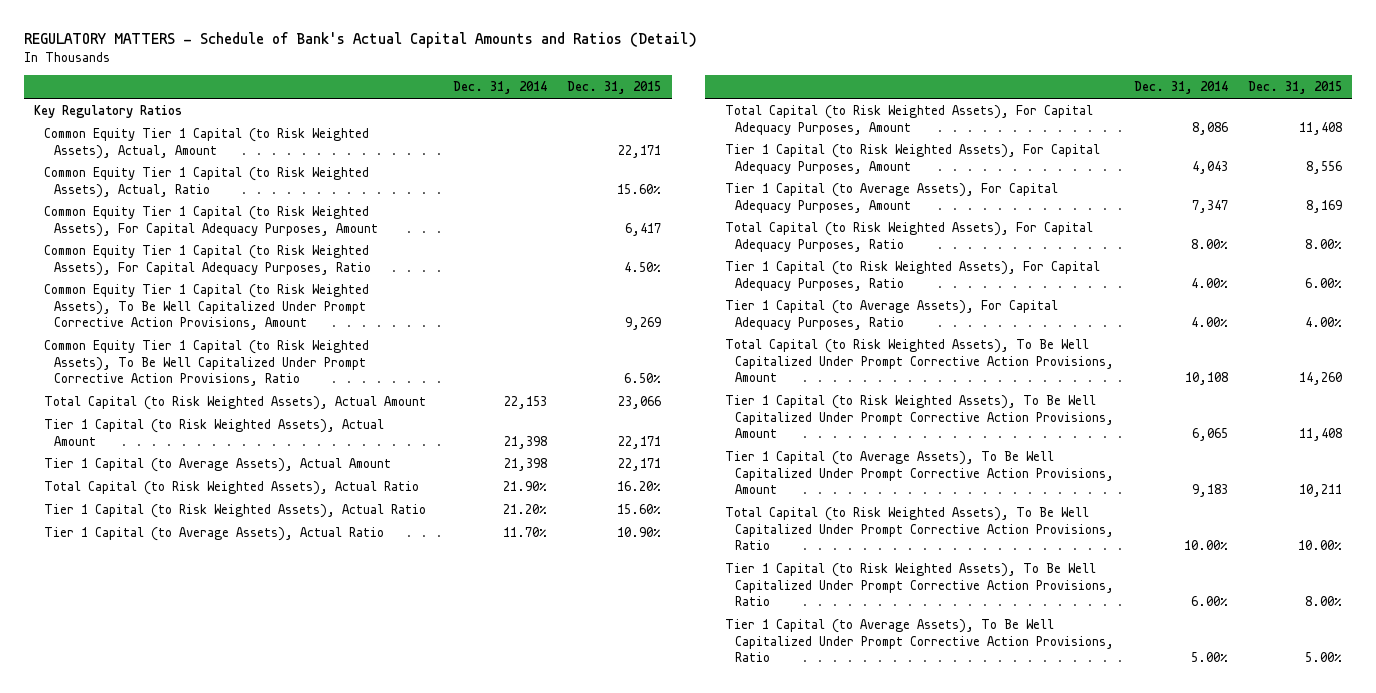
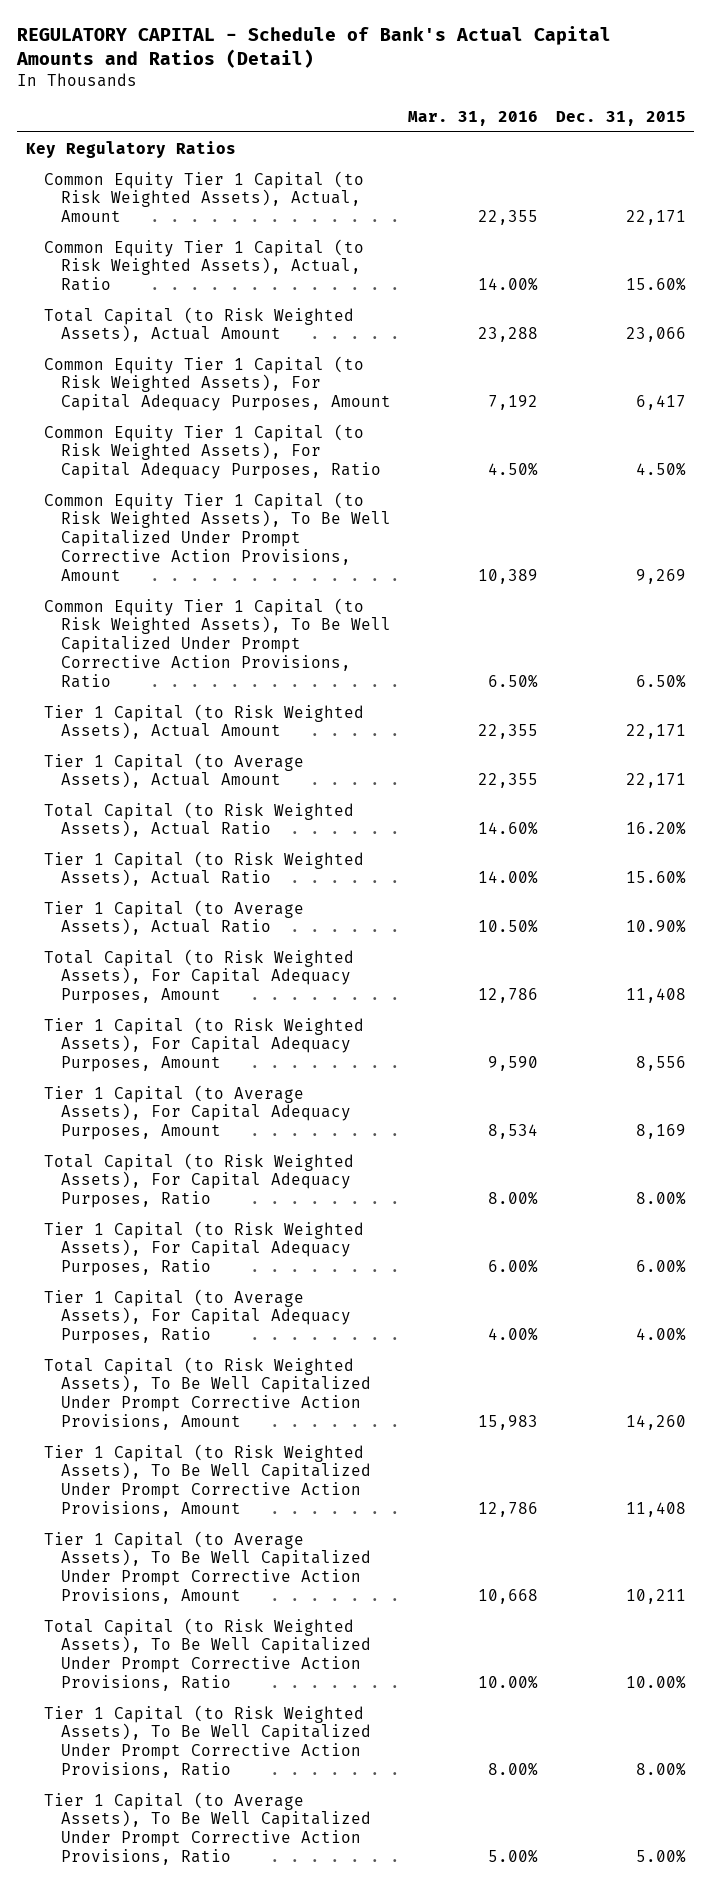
[23,32,697,49] REGULATORY MATTERS - Schedule of Bank's Actual Capital Amounts and Ratios (Detail) -> [16,26,612,68] REGULATORY CAPITAL - Schedule of Bank's Actual Capital Amounts and Ratios (Detail)
[453,81,548,95] Dec. 31, 2014 -> none
none -> [408,110,539,126] Mar. 31, 2016
[43,395,426,410] Total Capital (to Risk Weighted Assets), Actual Amount -> [43,306,354,343] Total Capital (to Risk Weighted Assets), Actual Amount

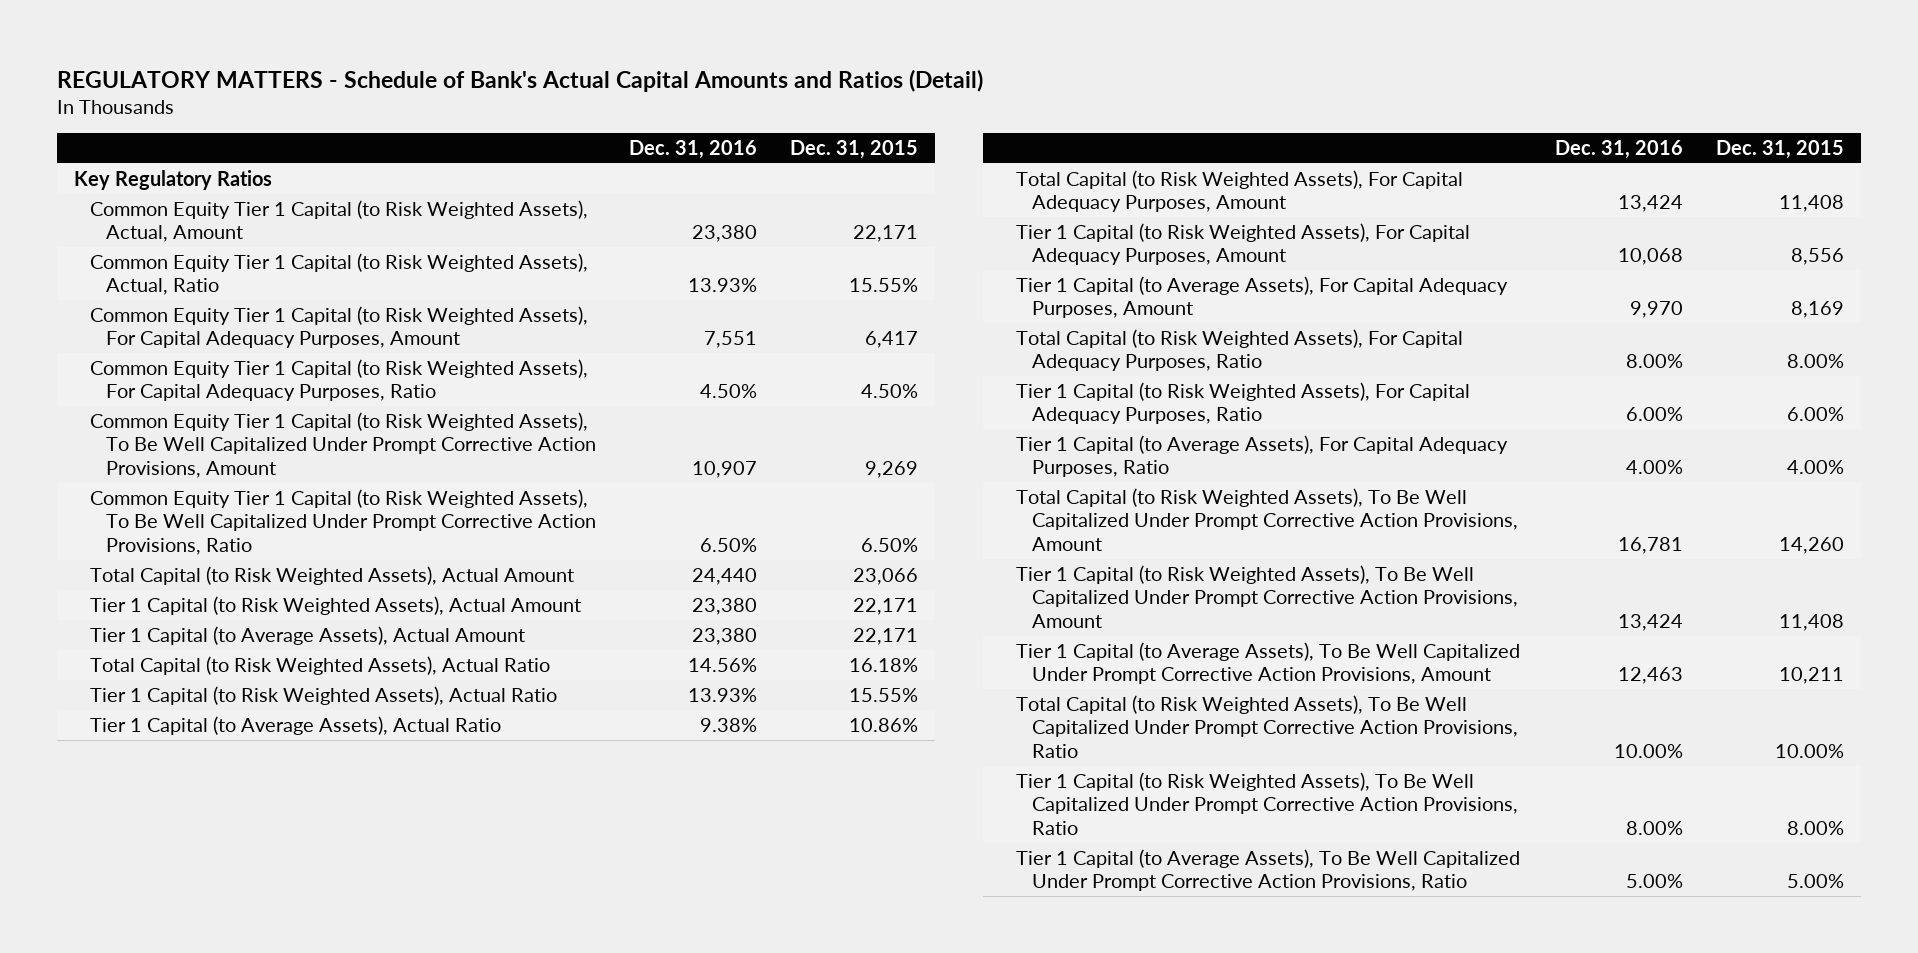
[16,26,612,68] REGULATORY CAPITAL - Schedule of Bank's Actual Capital Amounts and Ratios (Detail) -> [57,68,984,92] REGULATORY MATTERS - Schedule of Bank's Actual Capital Amounts and Ratios (Detail)
[408,110,539,126] Mar. 31, 2016 -> none
none -> [628,140,757,160] Dec. 31, 2016
[625,277,686,292] 15.60% -> [849,278,919,293] 15.55%
[43,306,354,343] Total Capital (to Risk Weighted Assets), Actual Amount -> [89,565,574,585] Total Capital (to Risk Weighted Assets), Actual Amount
[625,821,686,836] 16.20% -> [849,657,919,672] 16.18%
[625,870,686,885] 15.60% -> [849,687,919,702] 15.55%
[625,919,686,934] 10.90% -> [849,717,919,732] 10.86%

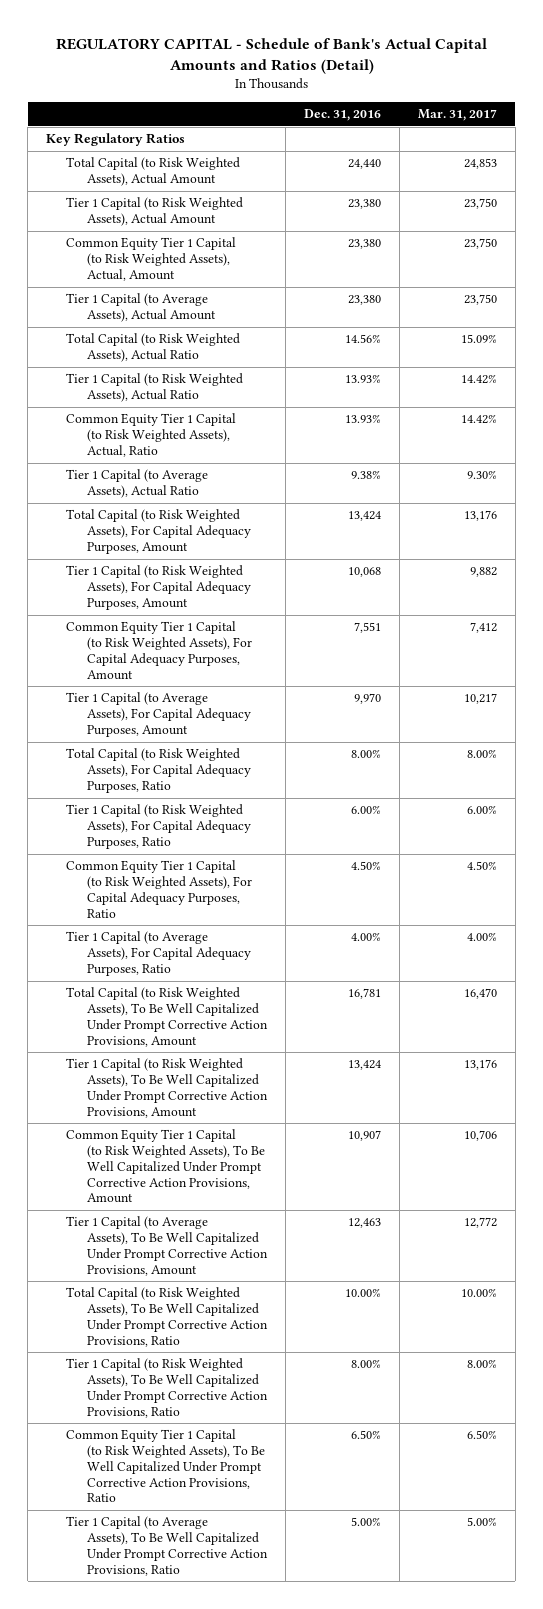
[57,68,984,92] REGULATORY MATTERS - Schedule of Bank's Actual Capital Amounts and Ratios (Detail) -> [55,37,487,74] REGULATORY CAPITAL - Schedule of Bank's Actual Capital Amounts and Ratios (Detail)
[790,140,919,160] Dec. 31, 2015 -> none
none -> [417,109,497,122] Mar. 31, 2017
[89,199,588,243] Common Equity Tier 1 Capital (to Risk Weighted Assets), Actual, Amount -> [66,237,237,281] Common Equity Tier 1 Capital (to Risk Weighted Assets), Actual, Amount
[89,252,588,296] Common Equity Tier 1 Capital (to Risk Weighted Assets), Actual, Ratio -> [66,413,237,457] Common Equity Tier 1 Capital (to Risk Weighted Assets), Actual, Ratio
[89,305,588,349] Common Equity Tier 1 Capital (to Risk Weighted Assets), For Capital Adequacy Purposes, Amount -> [66,621,252,680] Common Equity Tier 1 Capital (to Risk Weighted Assets), For Capital Adequacy Purposes, Amount
[89,358,588,402] Common Equity Tier 1 Capital (to Risk Weighted Assets), For Capital Adequacy Purposes, Ratio -> [66,860,252,918] Common Equity Tier 1 Capital (to Risk Weighted Assets), For Capital Adequacy Purposes, Ratio
[89,411,596,479] Common Equity Tier 1 Capital (to Risk Weighted Assets), To Be Well Capitalized Under Prompt Corrective Action Provisions, Amount -> [66,1129,265,1204] Common Equity Tier 1 Capital (to Risk Weighted Assets), To Be Well Capitalized Under Prompt Corrective Action Provisions, Amount
[89,488,596,556] Common Equity Tier 1 Capital (to Risk Weighted Assets), To Be Well Capitalized Under Prompt Corrective Action Provisions, Ratio -> [66,1429,265,1503] Common Equity Tier 1 Capital (to Risk Weighted Assets), To Be Well Capitalized Under Prompt Corrective Action Provisions, Ratio

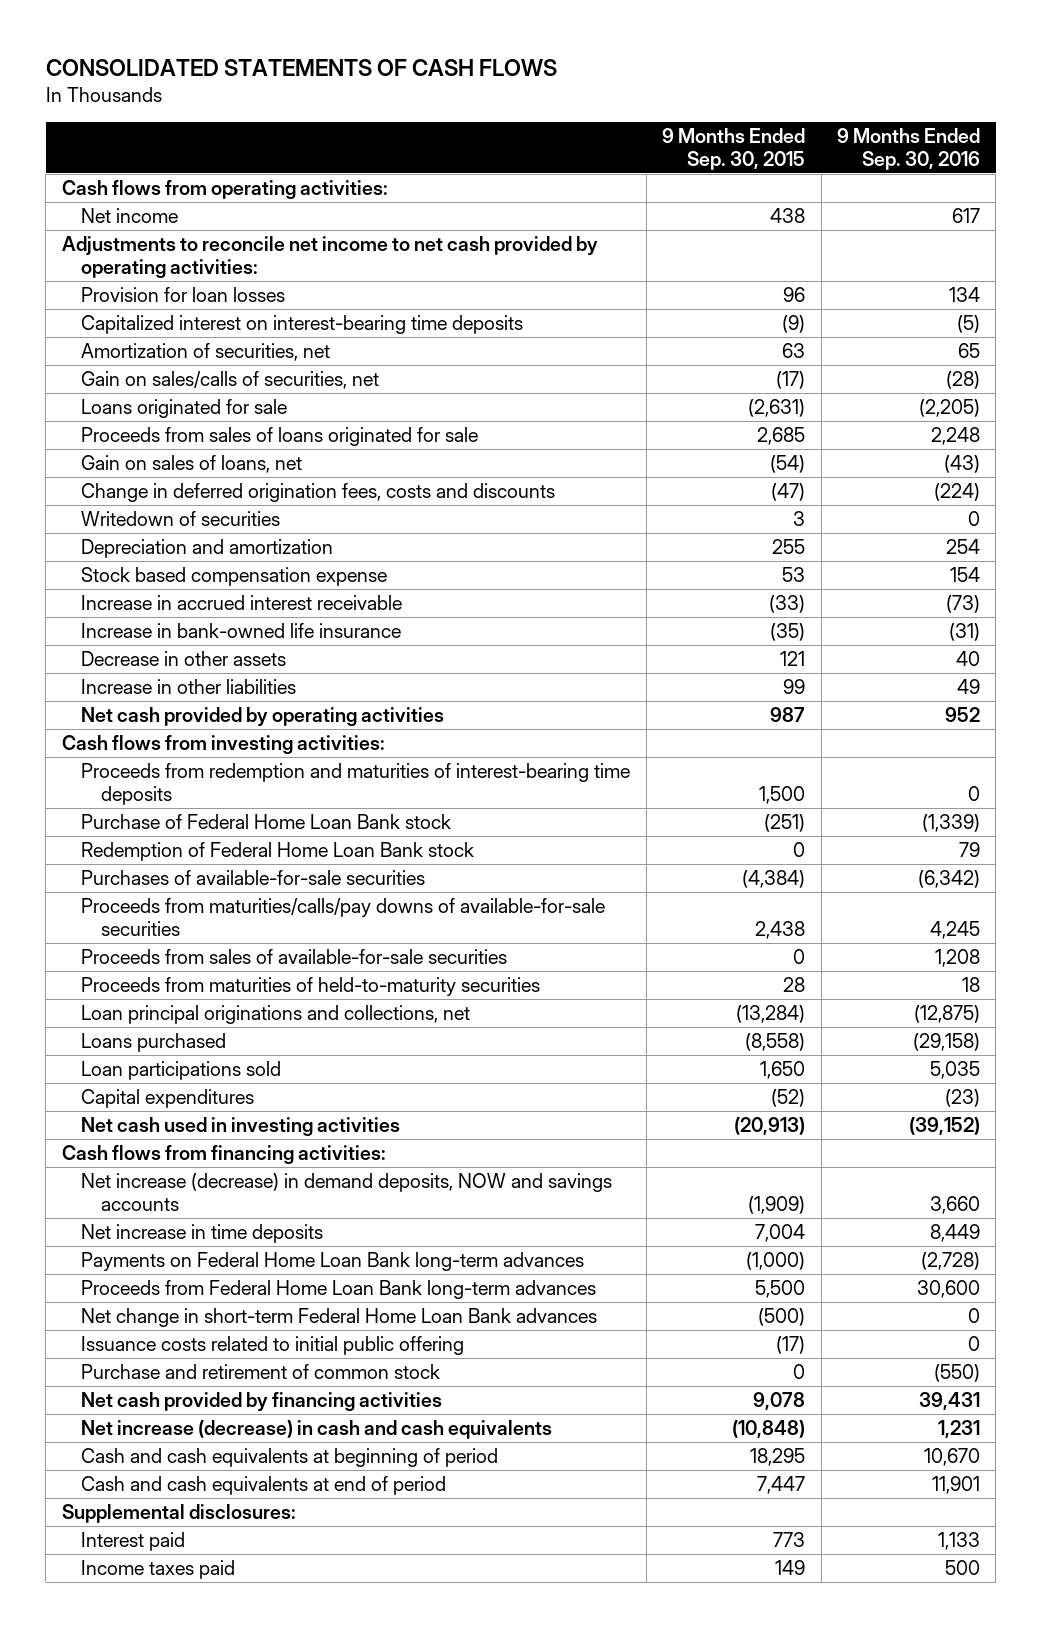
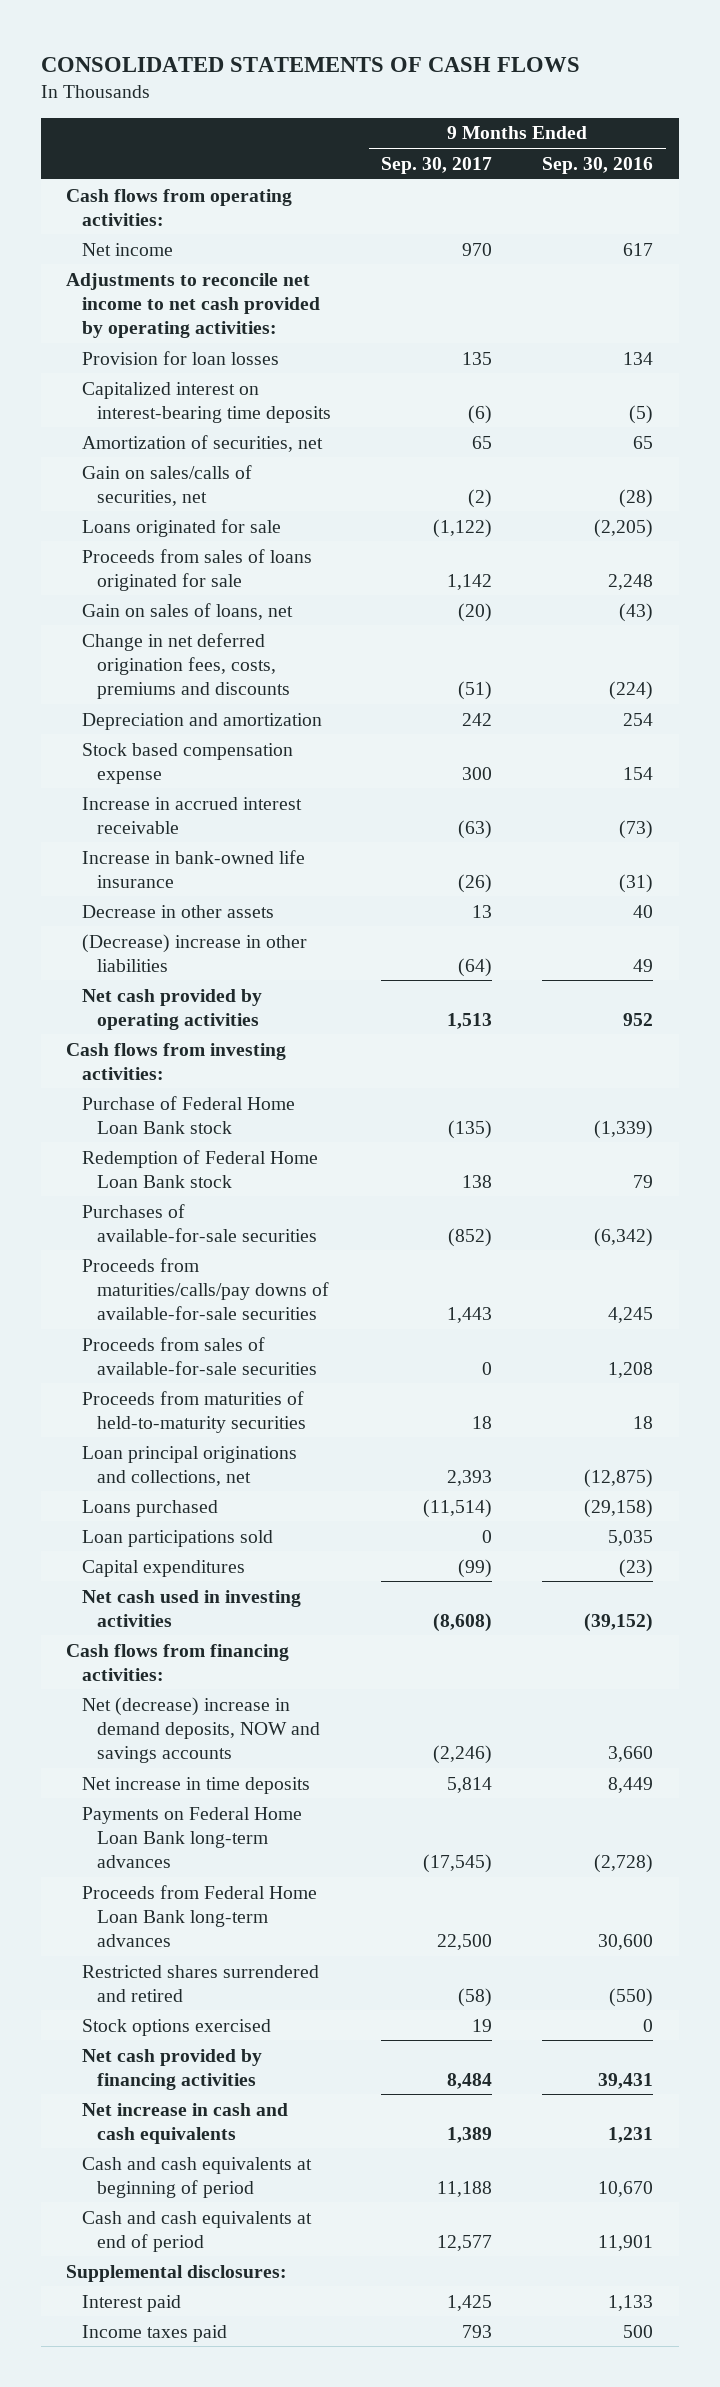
[662,127,806,170] 9 Months Ended Sep. 30, 2015 -> none
none -> [381,156,493,174] Sep. 30, 2017
[81,511,281,527] Writedown of securities -> none
[81,483,556,503] Change in deferred origination fees, costs and discounts -> [81,632,291,699] Change in net deferred origination fees, costs, premiums and discounts
[81,679,297,695] Increase in other liabilities -> [81,933,307,972] (Decrease) increase in other liabilities
[81,763,631,806] Proceeds from redemption and maturities of interest-bearing time deposits -> none
[81,1173,613,1212] Net increase (decrease) in demand deposits, NOW and savings accounts -> [81,1696,321,1763] Net (decrease) increase in demand deposits, NOW and savings accounts
[81,1308,598,1328] Net change in short-term Federal Home Loan Bank advances -> none
[81,1336,465,1356] Issuance costs related to initial public offering -> none
[81,1364,441,1380] Purchase and retirement of common stock -> none
none -> [81,1964,319,2002] Restricted shares surrendered and retired
none -> [81,2018,271,2036] Stock options exercised
[81,1420,553,1440] Net increase (decrease) in cash and cash equivalents -> [81,2102,288,2144] Net increase in cash and cash equivalents

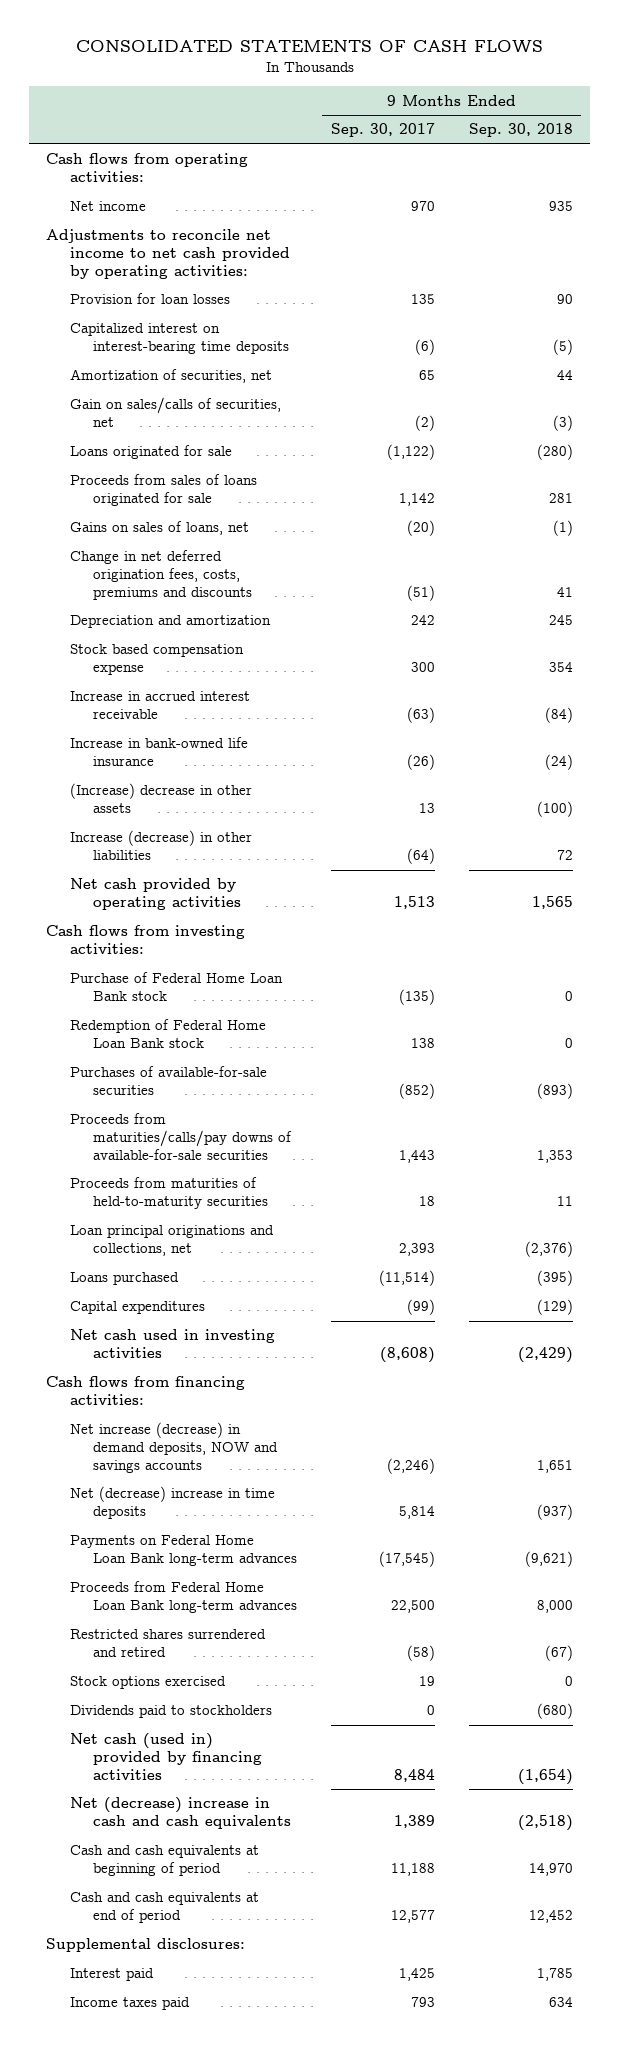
[542,156,654,174] Sep. 30, 2016 -> none
none -> [468,123,573,138] Sep. 30, 2018
[81,602,293,620] Gain on sales of loans, net -> [69,521,249,536] Gains on sales of loans, net
[81,904,274,918] Decrease in other assets -> [69,783,252,814] (Increase) decrease in other assets
[81,933,307,972] (Decrease) increase in other liabilities -> [69,830,252,861] Increase (decrease) in other liabilities
[81,1336,318,1375] Proceeds from sales of available-for-sale securities -> none
[81,1529,273,1547] Loan participations sold -> none
[81,1696,321,1763] Net (decrease) increase in demand deposits, NOW and savings accounts -> [69,1422,278,1474] Net increase (decrease) in demand deposits, NOW and savings accounts
[81,1776,310,1794] Net increase in time deposits -> [69,1486,275,1520] Net (decrease) increase in time deposits
none -> [69,1705,272,1719] Dividends paid to stockholders
[81,2048,262,2090] Net cash provided by financing activities -> [69,1733,262,1781] Net cash (used in) provided by financing activities
[81,2102,288,2144] Net increase in cash and cash equivalents -> [69,1797,291,1830] Net (decrease) increase in cash and cash equivalents

